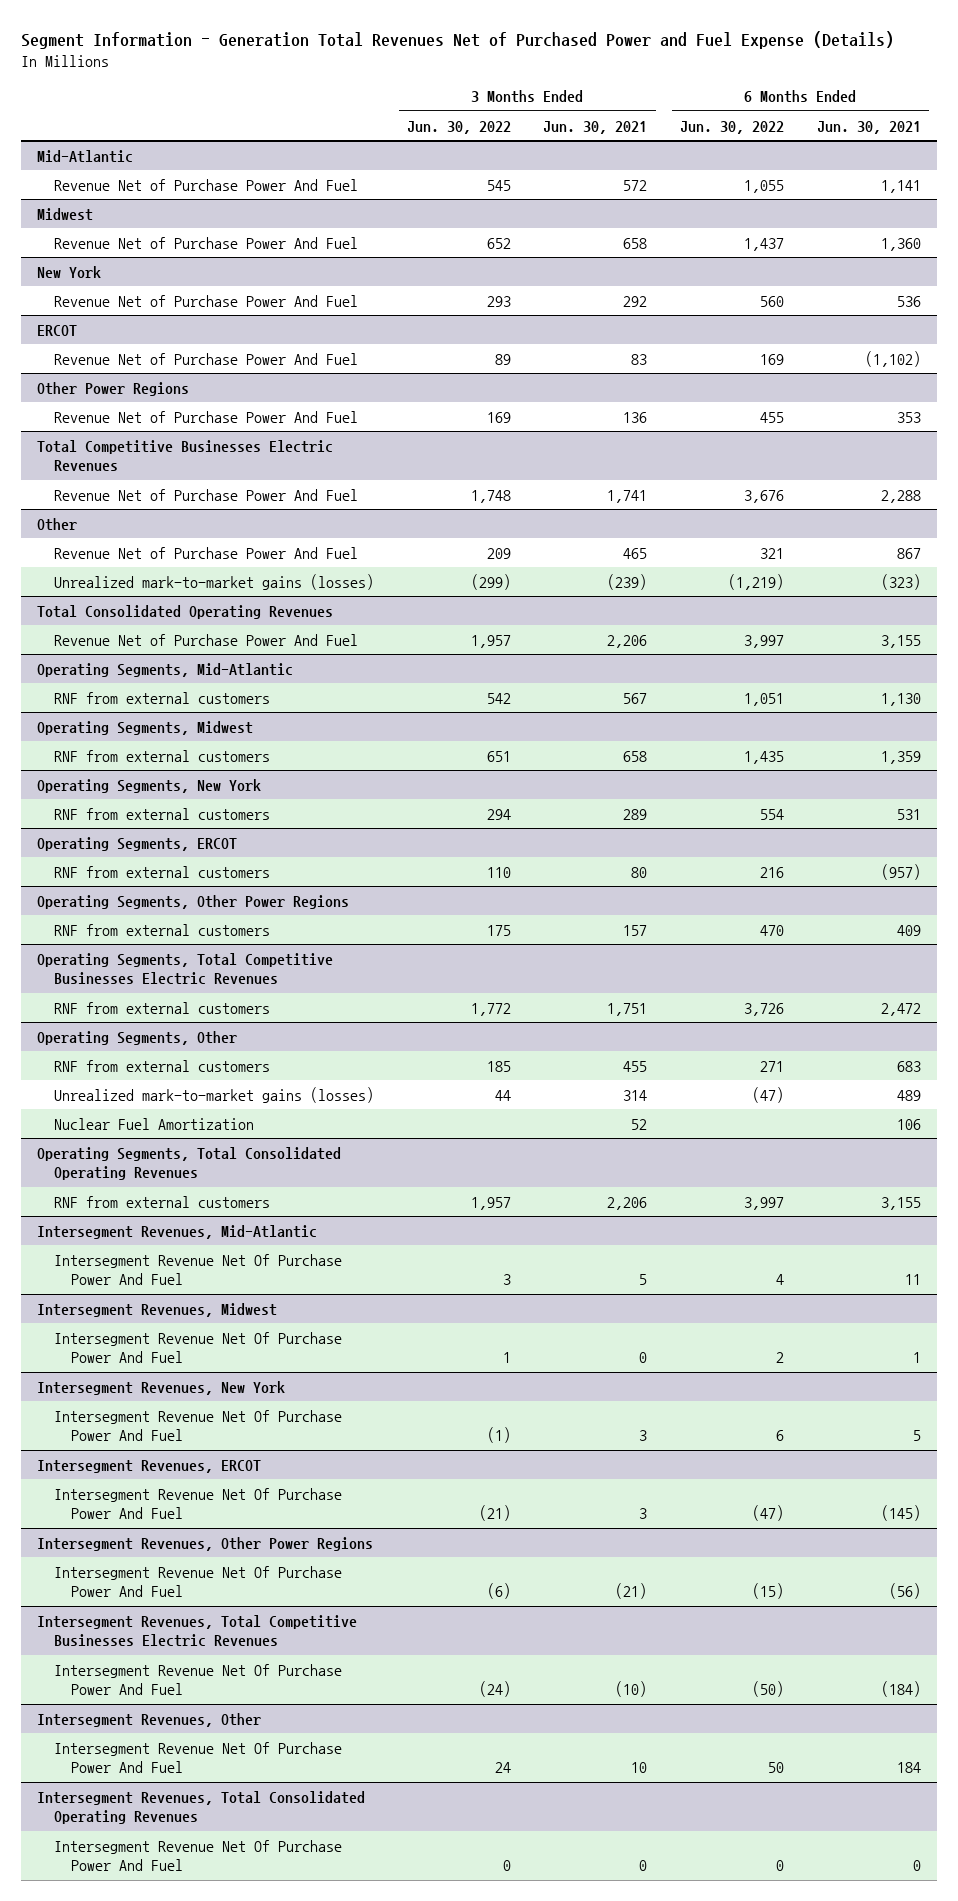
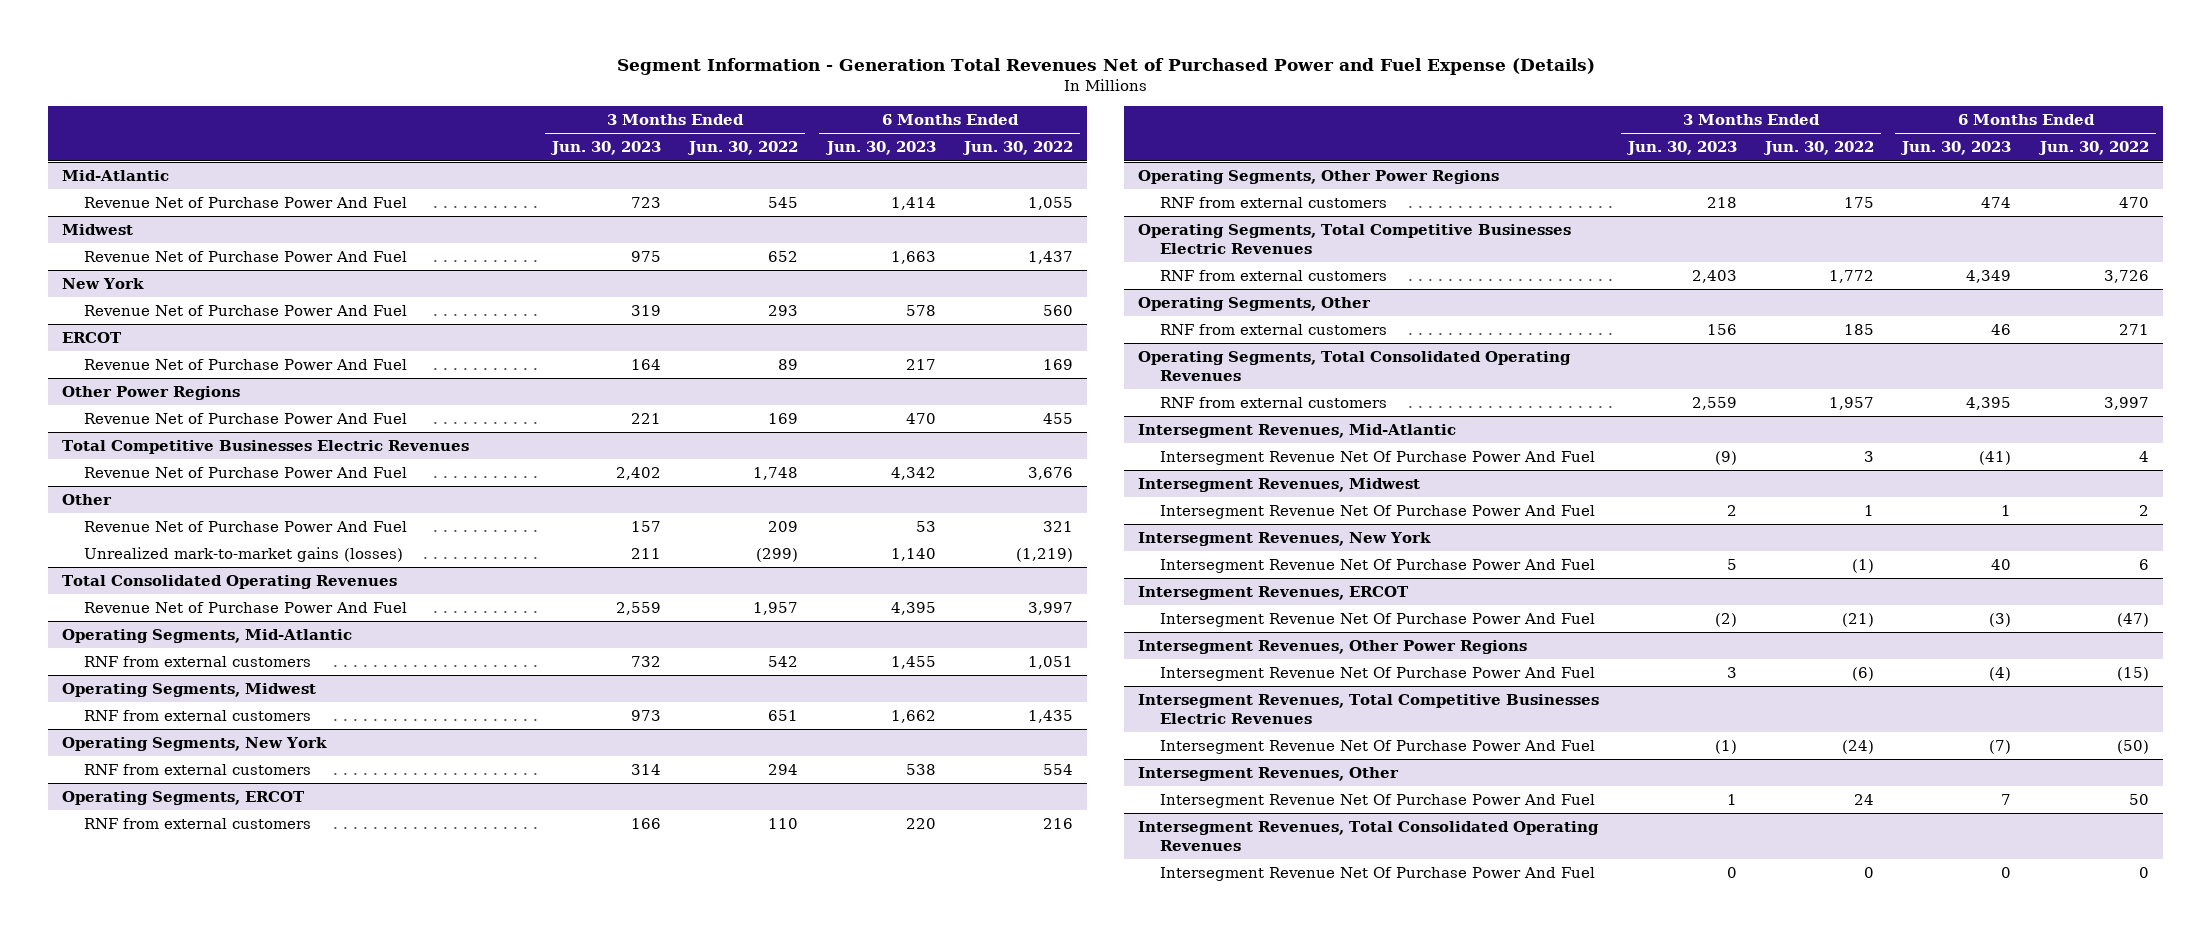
[543,120,648,134] Jun. 30, 2021 -> none
[816,120,921,134] Jun. 30, 2021 -> none
none -> [549,141,661,156] Jun. 30, 2023
none -> [824,141,936,156] Jun. 30, 2023
[54,1086,375,1103] Unrealized mark-to-market gains (losses) -> none
[54,1117,255,1130] Nuclear Fuel Amortization -> none

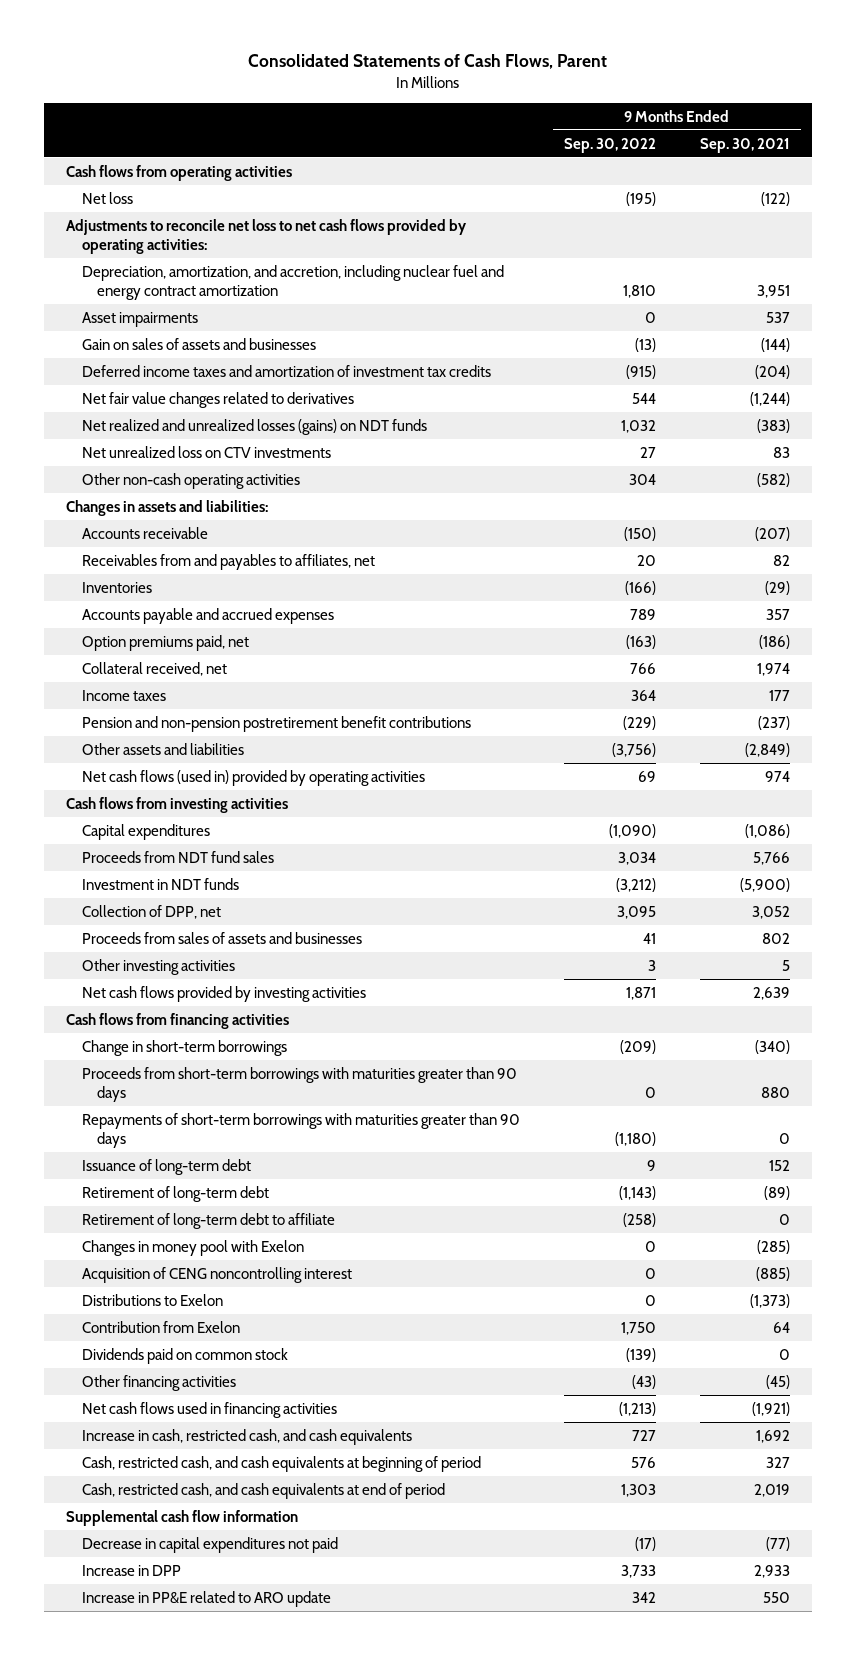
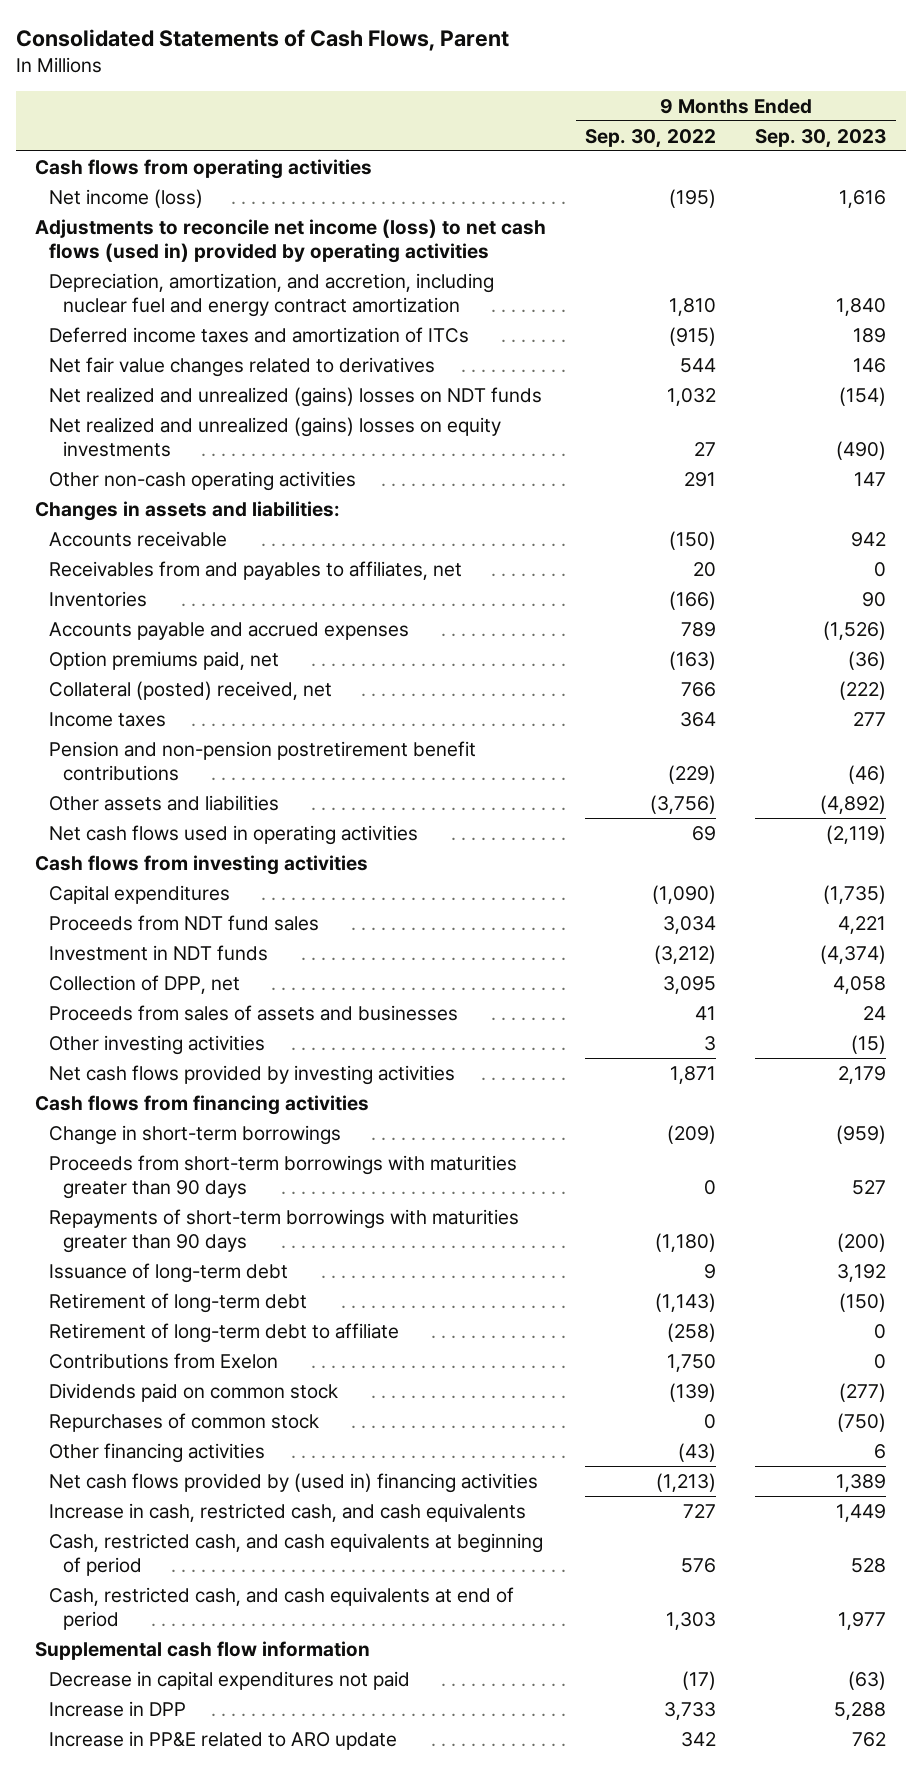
[699,137,790,153] Sep. 30, 2021 -> none
none -> [755,128,887,148] Sep. 30, 2023
[81,191,133,204] Net loss -> [49,188,204,208] Net income (loss)
[65,218,467,254] Adjustments to reconcile net loss to net cash flows provided by operating activities: -> [35,218,547,264] Adjustments to reconcile net income (loss) to net cash flows (used in) provided by operating activities
[81,311,198,327] Asset impairments -> none
[81,337,316,350] Gain on sales of assets and businesses -> none
[81,364,491,377] Deferred income taxes and amortization of investment tax credits -> [49,326,470,343] Deferred income taxes and amortization of ITCs
[81,418,427,435] Net realized and unrealized losses (gains) on NDT funds -> [49,386,543,407] Net realized and unrealized (gains) losses on NDT funds
[81,445,331,458] Net unrealized loss on CTV investments -> [49,416,502,458] Net realized and unrealized (gains) losses on equity investments
[628,473,656,485] 304 -> [684,471,717,487] 291
[81,661,227,676] Collateral received, net -> [49,680,333,700] Collateral (posted) received, net
[81,769,425,786] Net cash flows (used in) provided by operating activities -> [49,824,419,845] Net cash flows used in operating activities
[81,1239,304,1256] Changes in money pool with Exelon -> none
[81,1266,352,1283] Acquisition of CENG noncontrolling interest -> none
[81,1293,223,1306] Distributions to Exelon -> none
[81,1320,240,1333] Contribution from Exelon -> [49,1352,279,1369] Contributions from Exelon
none -> [49,1412,320,1432] Repurchases of common stock
[81,1401,337,1418] Net cash flows used in financing activities -> [49,1472,539,1493] Net cash flows provided by (used in) financing activities

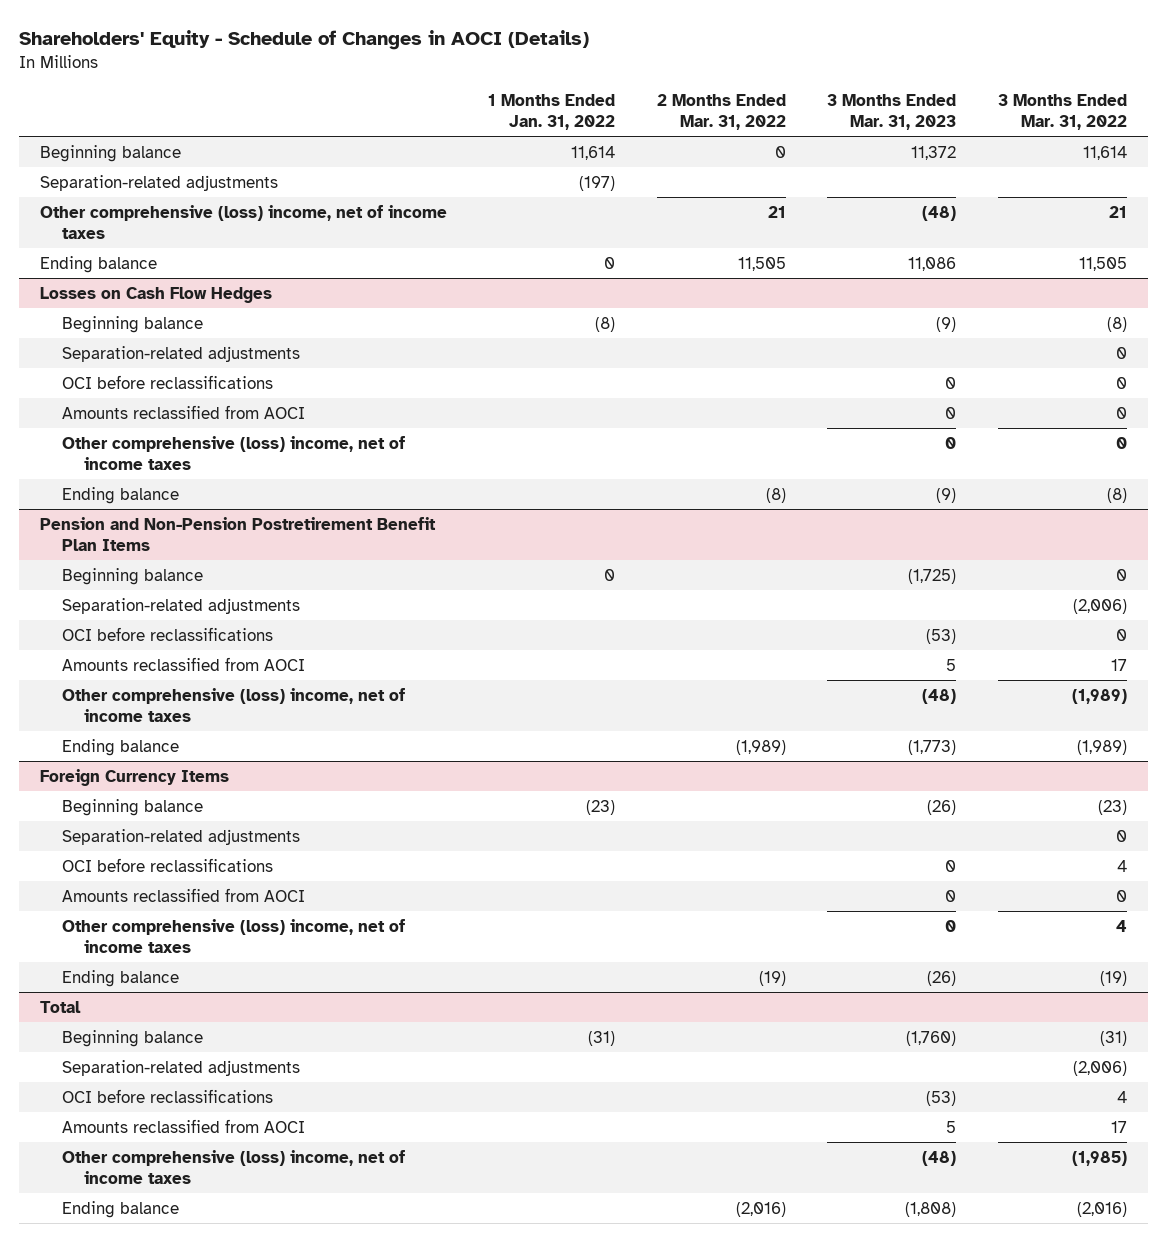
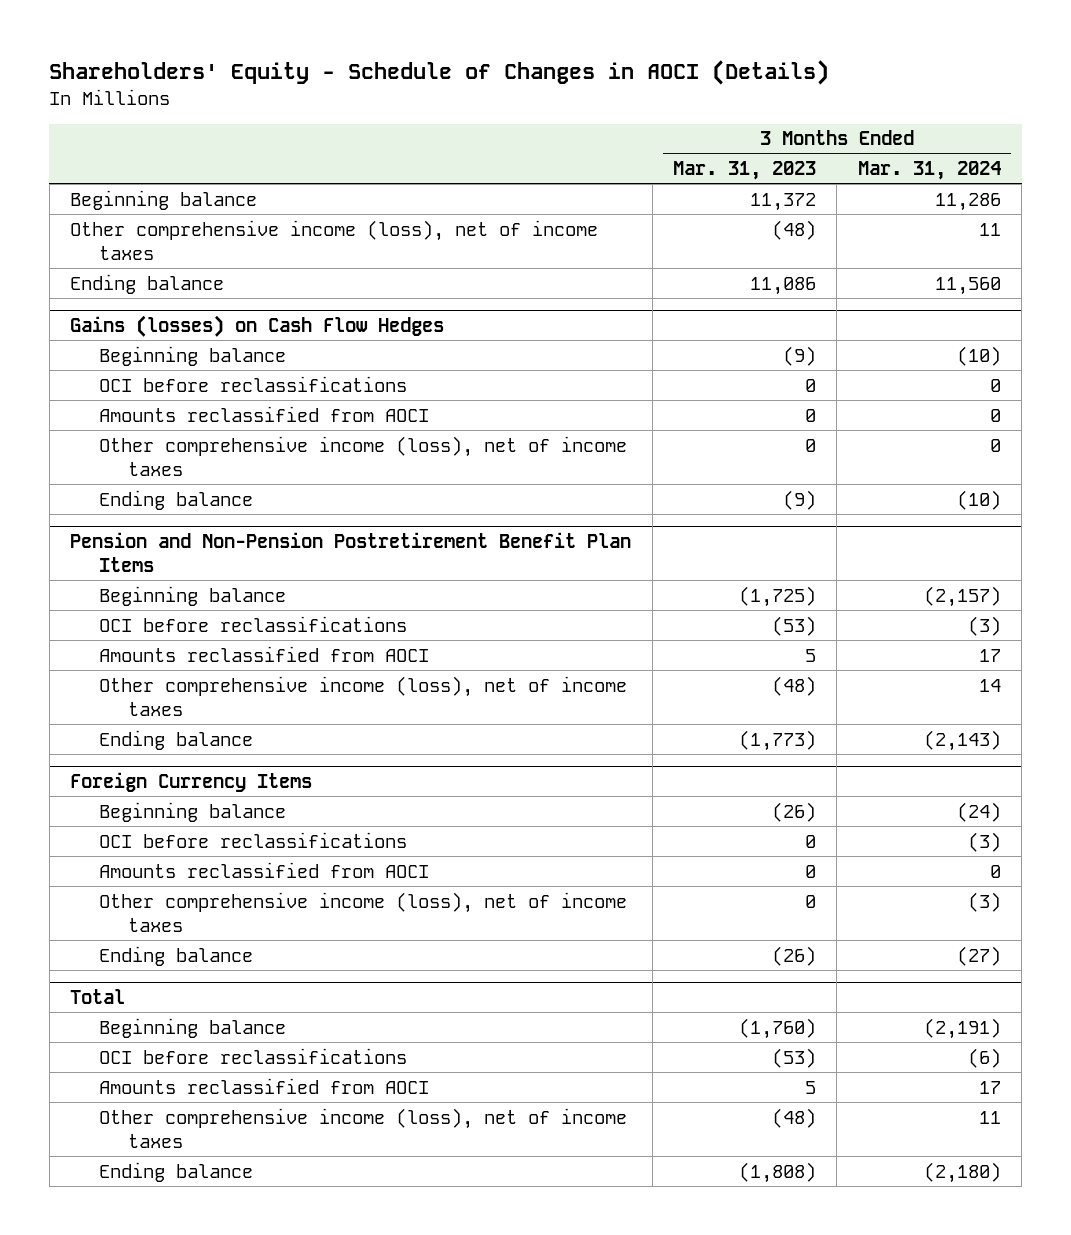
[488,94,616,130] 1 Months Ended Jan. 31, 2022 -> none
[656,94,786,130] 2 Months Ended Mar. 31, 2022 -> none
[997,94,1127,130] 3 Months Ended Mar. 31, 2022 -> none
none -> [857,160,1001,180] Mar. 31, 2024
[39,174,278,191] Separation-related adjustments -> none
[39,204,447,239] Other comprehensive (loss) income, net of income taxes -> [70,219,599,260] Other comprehensive income (loss), net of income taxes
[39,286,272,303] Losses on Cash Flow Hedges -> [70,314,445,337] Gains (losses) on Cash Flow Hedges
[61,345,300,362] Separation-related adjustments -> none
[61,435,405,470] Other comprehensive (loss) income, net of income taxes -> [99,435,628,476] Other comprehensive income (loss), net of income taxes
[61,597,300,614] Separation-related adjustments -> none
[61,687,405,722] Other comprehensive (loss) income, net of income taxes -> [99,675,628,716] Other comprehensive income (loss), net of income taxes
[61,828,300,845] Separation-related adjustments -> none
[61,918,405,953] Other comprehensive (loss) income, net of income taxes -> [99,891,628,932] Other comprehensive income (loss), net of income taxes
[61,1059,300,1076] Separation-related adjustments -> none
[61,1149,405,1184] Other comprehensive (loss) income, net of income taxes -> [99,1107,628,1148] Other comprehensive income (loss), net of income taxes

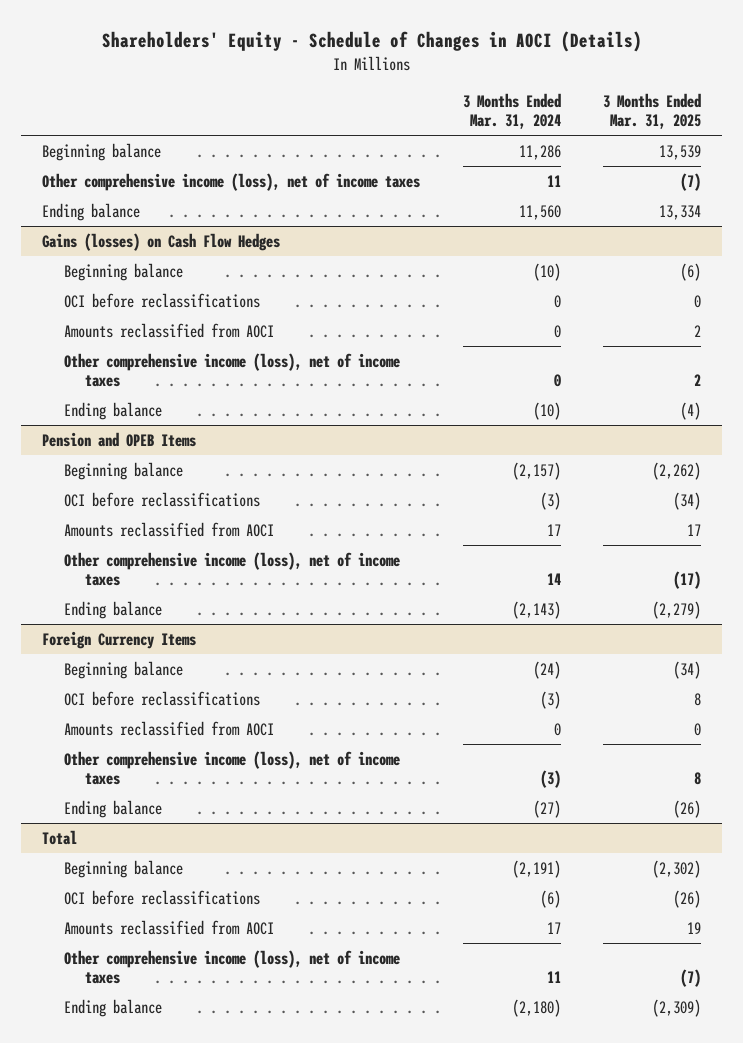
[673,160,817,180] Mar. 31, 2023 -> none
none -> [603,92,702,130] 3 Months Ended Mar. 31, 2025
[70,531,632,572] Pension and Non-Pension Postretirement Benefit Plan Items -> [42,431,197,447] Pension and OPEB Items

